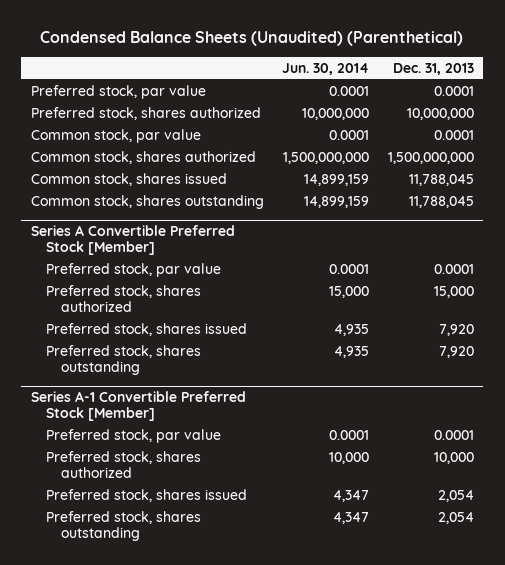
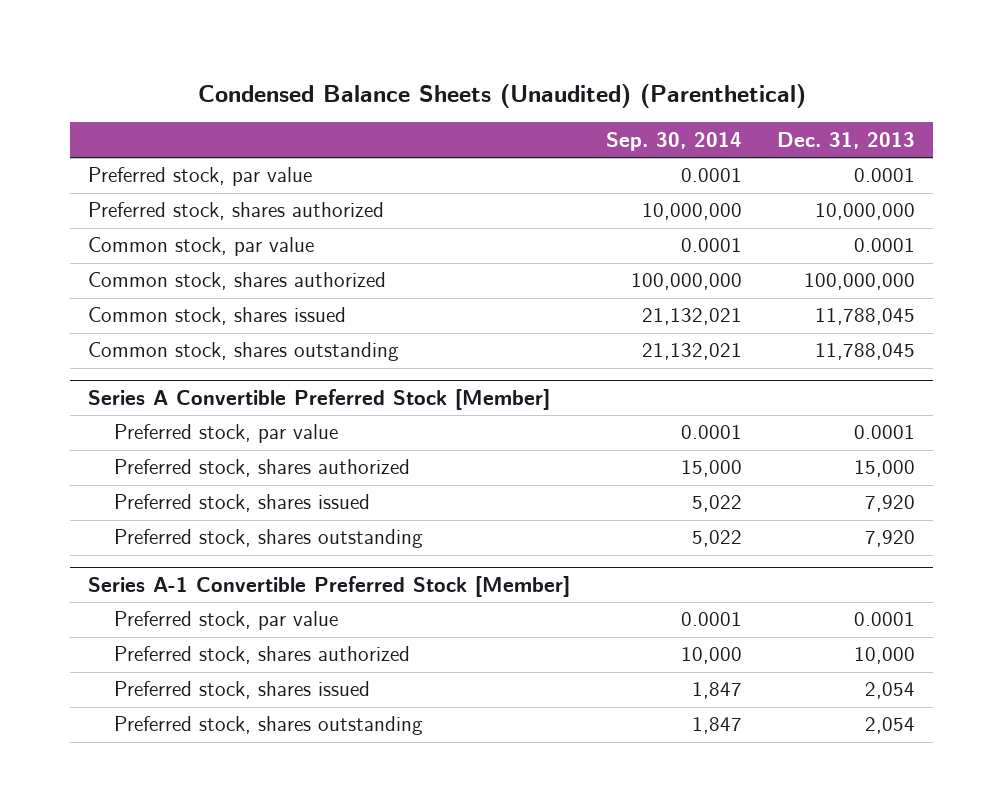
[282,62,370,75] Jun. 30, 2014 -> none
none -> [605,131,742,151] Sep. 30, 2014
[388,152,475,165] 1,500,000,000 -> [804,273,916,291] 100,000,000

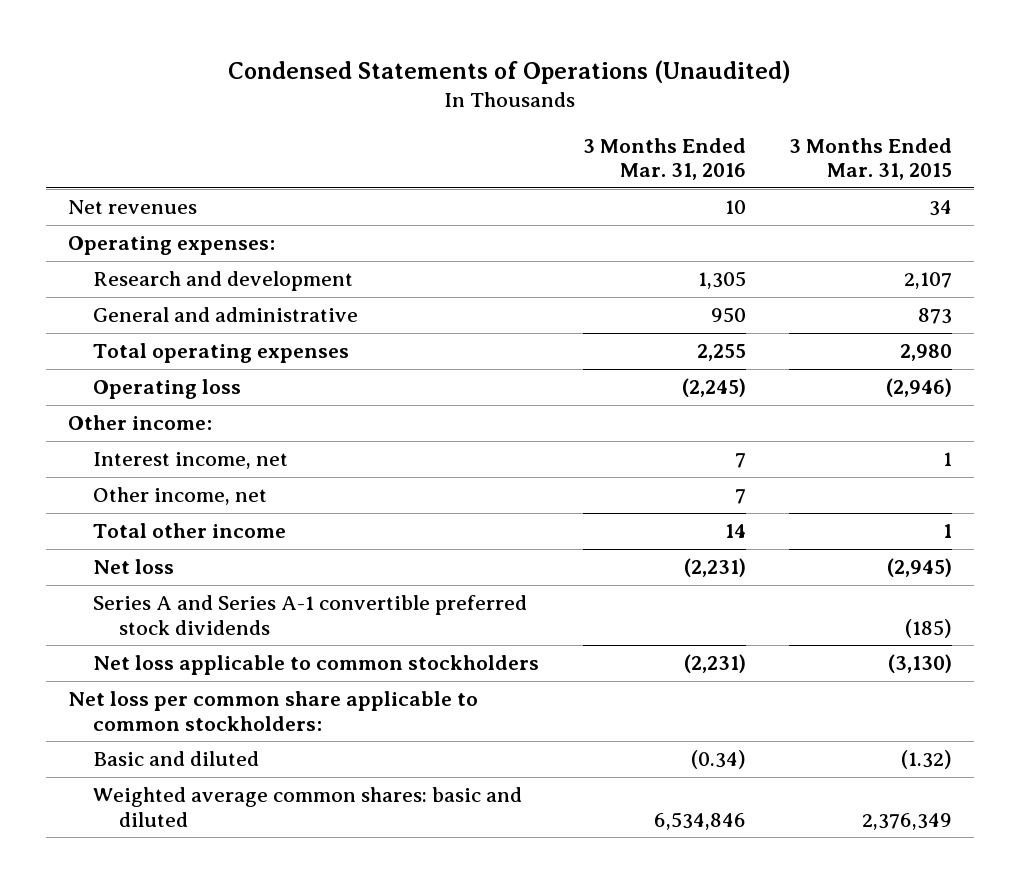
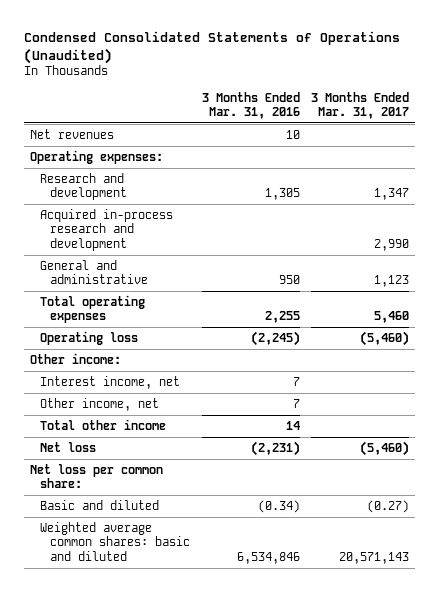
[228,59,792,84] Condensed Statements of Operations (Unaudited) -> [24,30,401,64] Condensed Consolidated Statements of Operations (Unaudited)
[789,137,953,181] 3 Months Ended Mar. 31, 2015 -> none
none -> [311,91,410,120] 3 Months Ended Mar. 31, 2017
none -> [40,208,174,252] Acquired in-process research and development
[93,594,528,635] Series A and Series A-1 convertible preferred stock dividends -> none
[93,654,540,675] Net loss applicable to common stockholders -> none
[68,690,479,731] Net loss per common share applicable to common stockholders: -> [29,463,163,489] Net loss per common share:

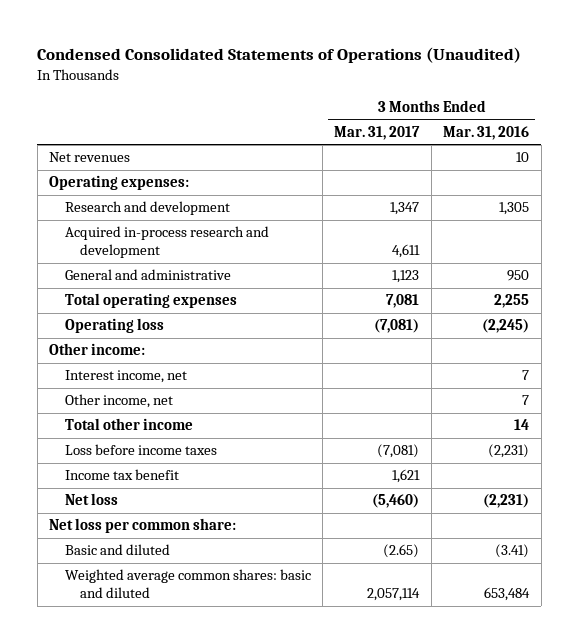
[374,239,410,252] 2,990 -> [392,244,421,259] 4,611
[374,311,410,324] 5,460 -> [386,294,420,309] 7,081
[360,330,410,346] (5,460) -> [374,319,420,334] (7,081)
none -> [64,444,217,456] Loss before income taxes
none -> [64,469,179,481] Income tax benefit
[257,499,300,513] (0.34) -> [495,544,530,559] (3.41)
[367,499,410,513] (0.27) -> [383,544,420,559] (2.65)
[236,552,300,565] 6,534,846 -> [484,587,531,602] 653,484
[339,552,410,565] 20,571,143 -> [367,588,421,602] 2,057,114

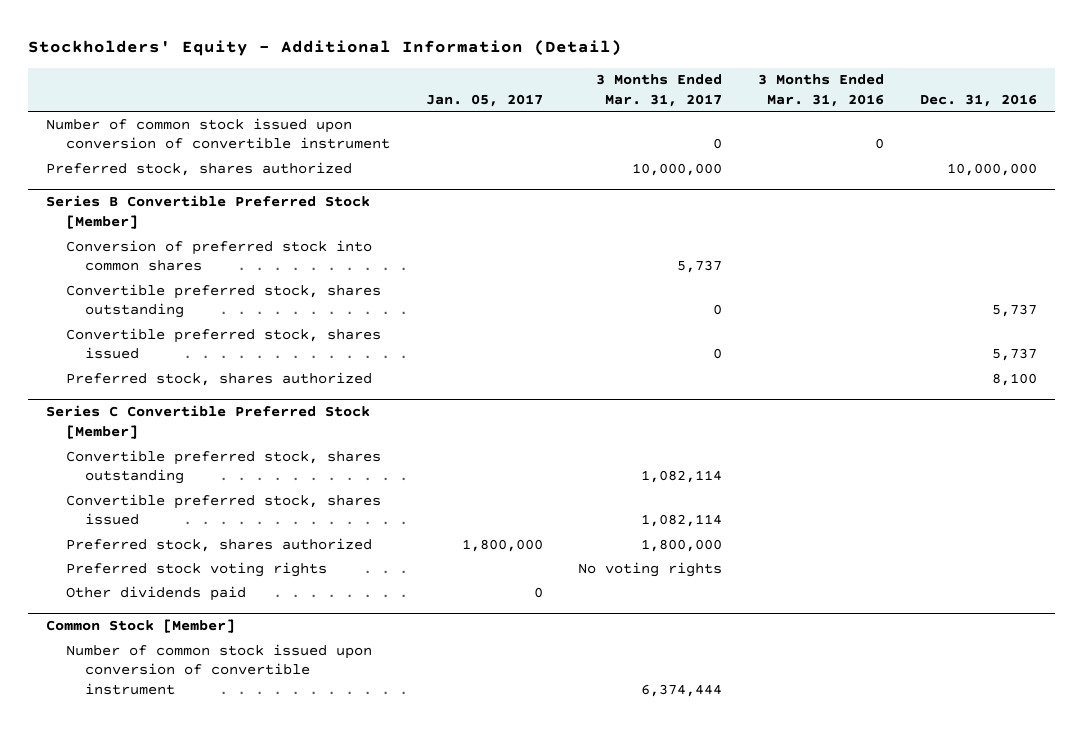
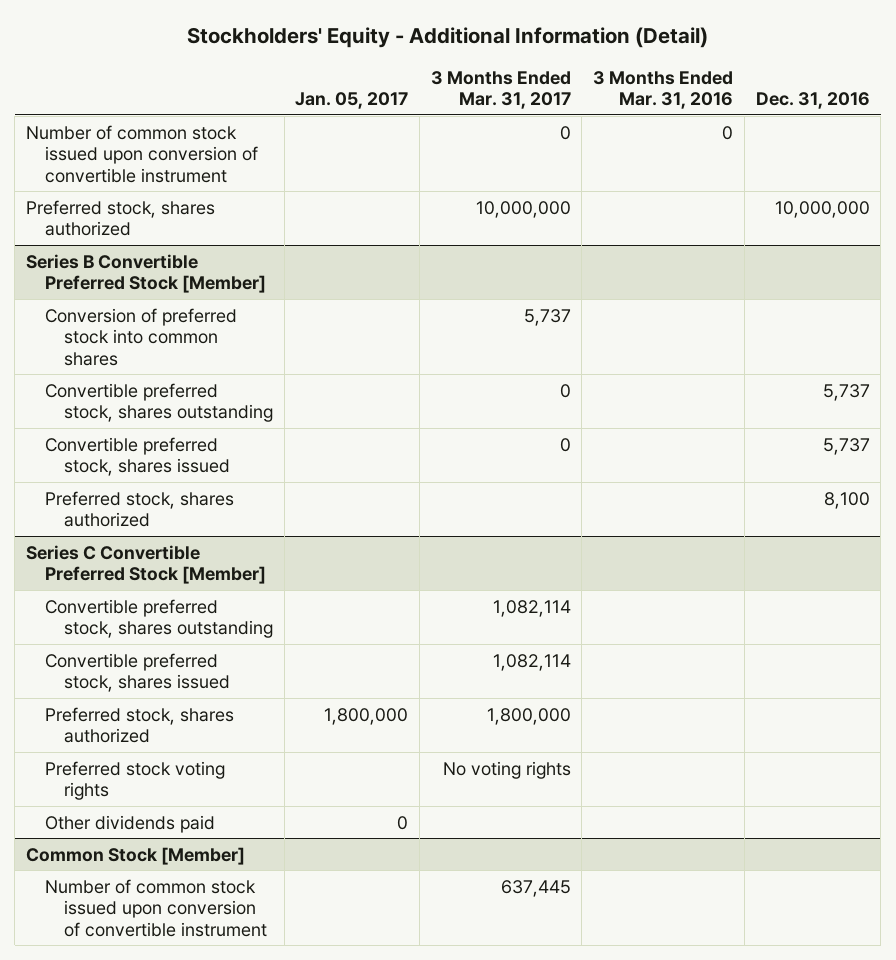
[641,683,723,697] 6,374,444 -> [500,879,571,897] 637,445

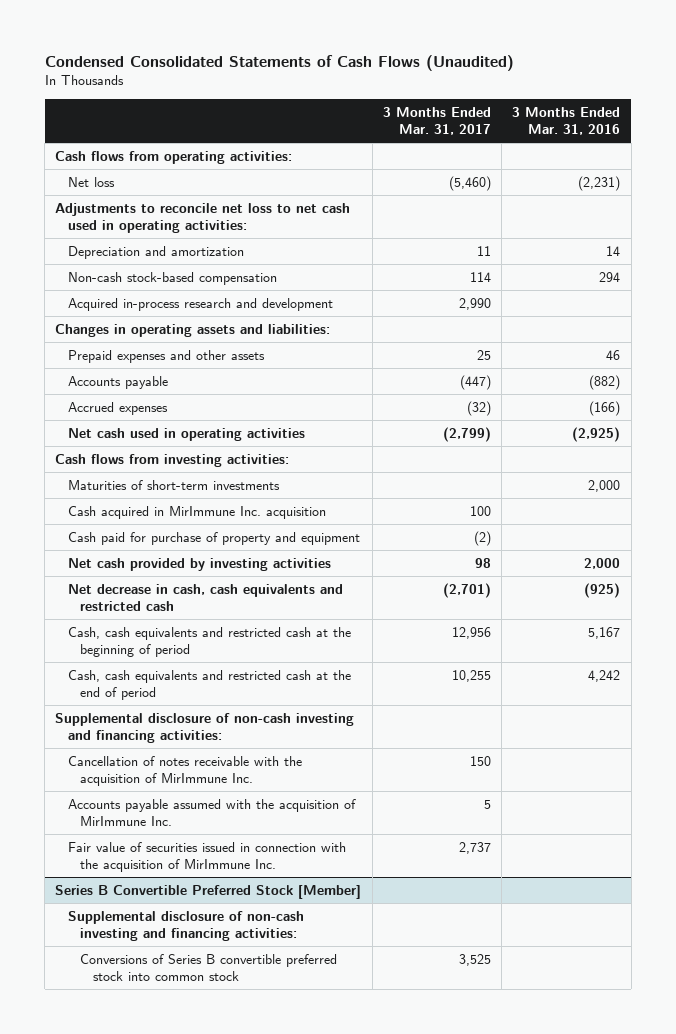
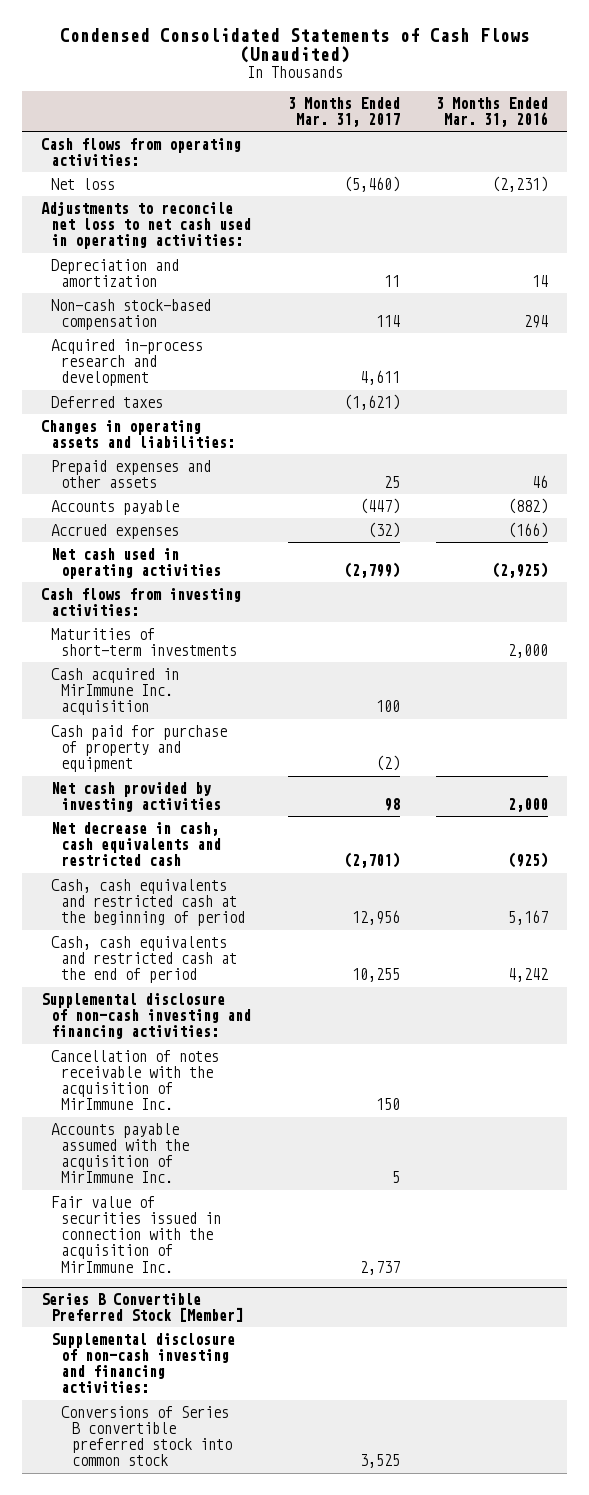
[458,297,491,310] 2,990 -> [359,370,400,386] 4,611
none -> [50,395,163,408] Deferred taxes

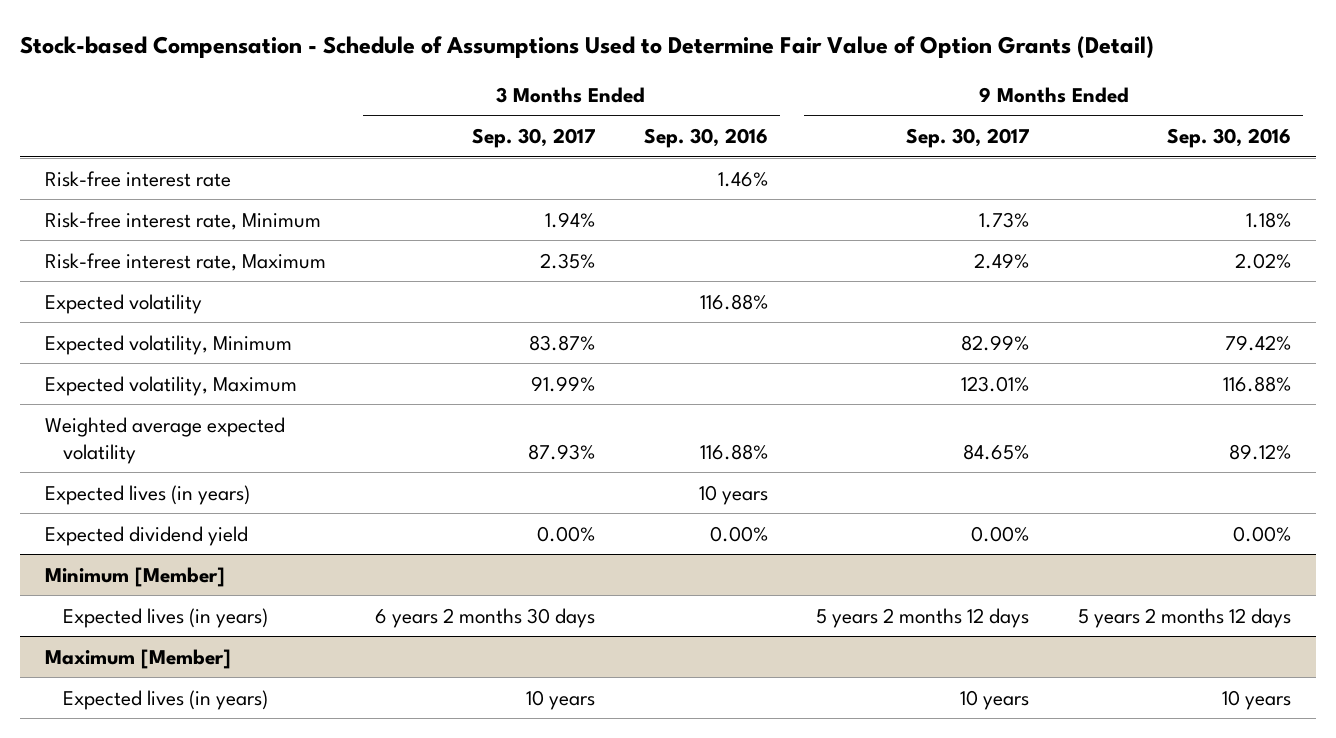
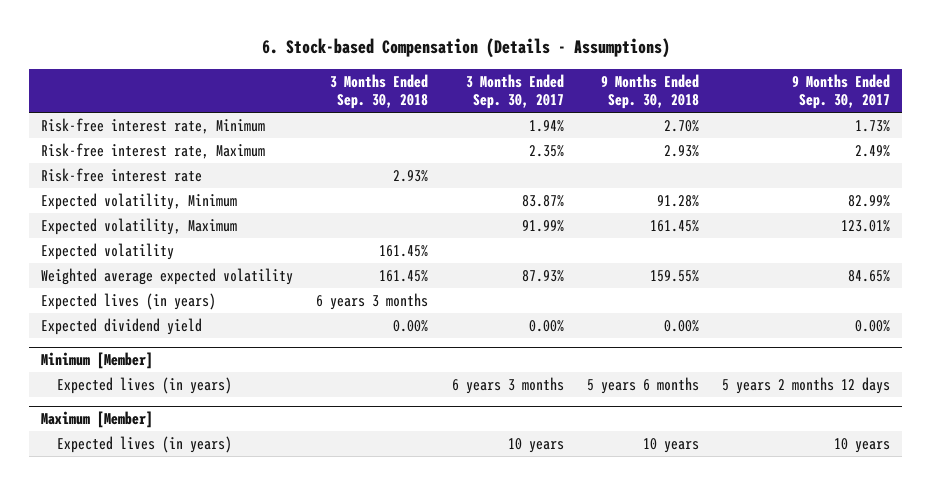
[20,35,1155,58] Stock-based Compensation - Schedule of Assumptions Used to Determine Fair Value of Option Grants (Detail) -> [261,38,670,59] 6. Stock-based Compensation (Details - Assumptions)
[643,128,768,149] Sep. 30, 2016 -> none
[1167,128,1292,149] Sep. 30, 2016 -> none
none -> [330,73,429,110] 3 Months Ended Sep. 30, 2018
none -> [601,73,700,110] 9 Months Ended Sep. 30, 2018
[44,170,231,187] Risk-free interest rate -> [40,168,202,183] Risk-free interest rate
[44,293,202,314] Expected volatility -> [40,243,174,261] Expected volatility
[374,607,595,628] 6 years 2 months 30 days -> [451,377,564,395] 6 years 3 months

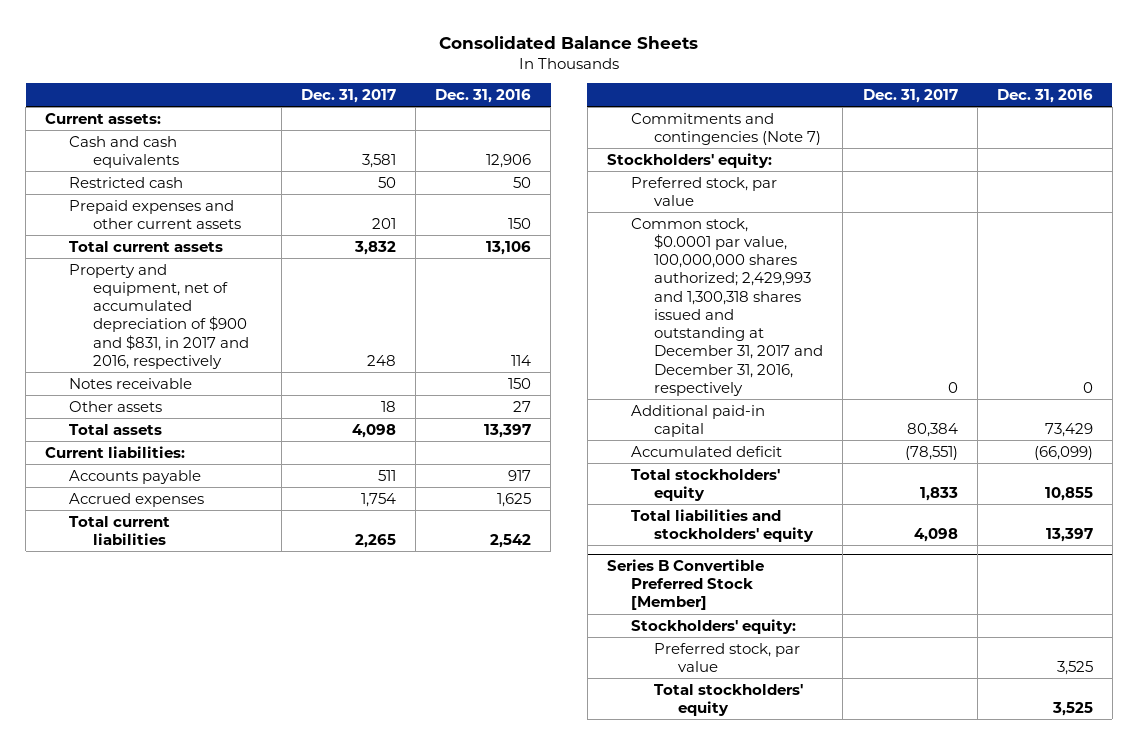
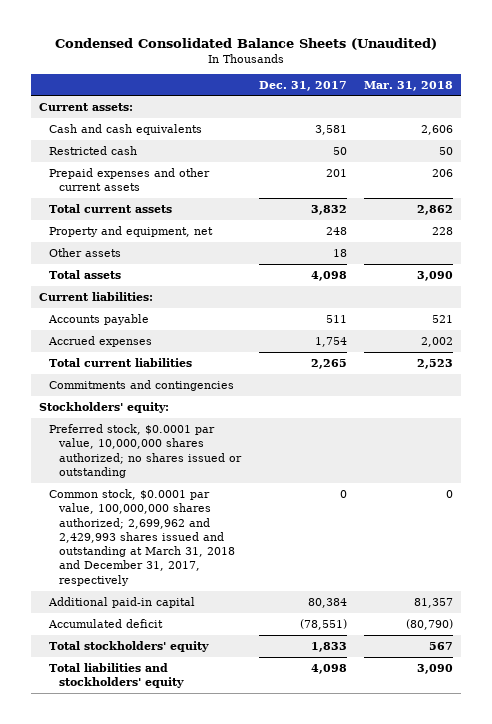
[439,35,699,49] Consolidated Balance Sheets -> [54,37,437,50] Condensed Consolidated Balance Sheets (Unaudited)
[434,89,531,104] Dec. 31, 2016 -> none
none -> [363,80,453,91] Mar. 31, 2018
[68,377,192,389] Notes receivable -> none
[68,263,249,369] Property and equipment, net of accumulated depreciation of $900 and $831, in 2017 and 2016, respectively -> [49,225,214,237] Property and equipment, net
[630,112,822,145] Commitments and contingencies (Note 7) -> [49,379,235,391] Commitments and contingencies
[630,176,777,206] Preferred stock, par value -> [49,423,243,478] Preferred stock, $0.0001 par value, 10,000,000 shares authorized; no shares issued or outstanding
[630,217,824,396] Common stock, $0.0001 par value, 100,000,000 shares authorized; 2,429,993 and 1,300,318 shares issued and outstanding at December 31, 2017 and December 31, 2016, respectively -> [49,488,236,586] Common stock, $0.0001 par value, 100,000,000 shares authorized; 2,699,962 and 2,429,993 shares issued and outstanding at March 31, 2018 and December 31, 2017, respectively
[607,558,765,611] Series B Convertible Preferred Stock [Member] -> none
[630,618,796,634] Stockholders' equity: -> none
[654,642,801,672] Preferred stock, par value -> none
[654,683,804,716] Total stockholders' equity -> none

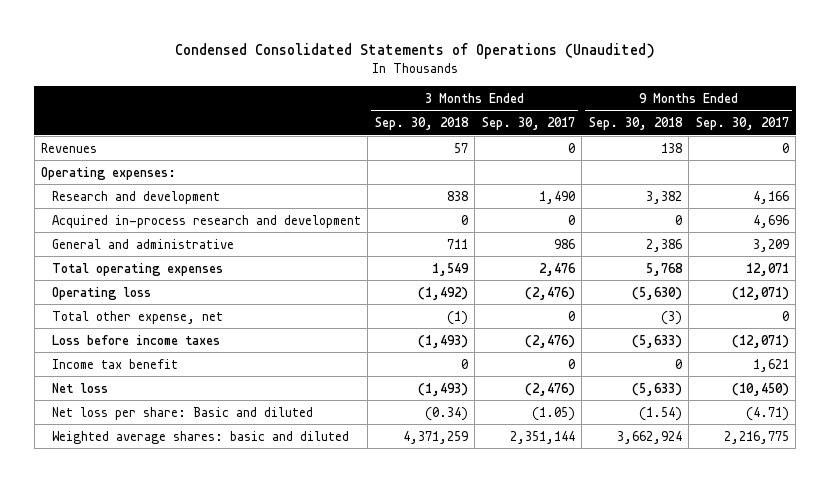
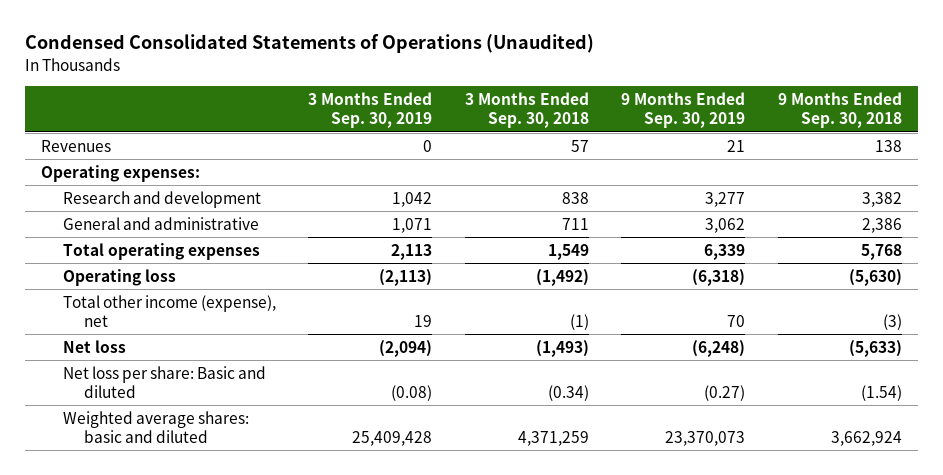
[481,117,575,131] Sep. 30, 2017 -> none
[695,117,789,131] Sep. 30, 2017 -> none
none -> [308,91,433,129] 3 Months Ended Sep. 30, 2019
none -> [621,91,746,129] 9 Months Ended Sep. 30, 2019
[51,214,361,228] Acquired in-process research and development -> none
[51,334,220,345] Loss before income taxes -> none
[51,358,178,369] Income tax benefit -> none
[51,310,223,324] Total other expense, net -> [62,294,276,328] Total other income (expense), net

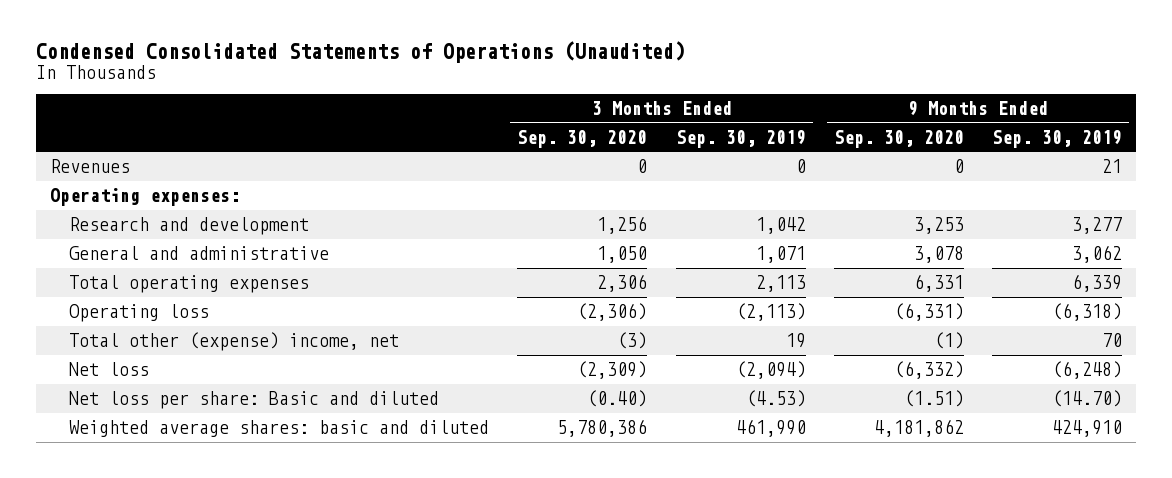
[464,91,589,129] 3 Months Ended Sep. 30, 2018 -> none
[777,91,902,129] 9 Months Ended Sep. 30, 2018 -> none
none -> [517,129,648,148] Sep. 30, 2020
none -> [833,129,964,148] Sep. 30, 2020
[62,294,276,328] Total other income (expense), net -> [69,332,400,352] Total other (expense) income, net
[391,385,433,402] (0.08) -> [745,390,806,408] (4.53)
[704,385,746,402] (0.27) -> [1052,390,1123,408] (14.70)
[352,431,433,447] 25,409,428 -> [735,419,806,438] 461,990
[665,431,746,447] 23,370,073 -> [1052,420,1123,438] 424,910

